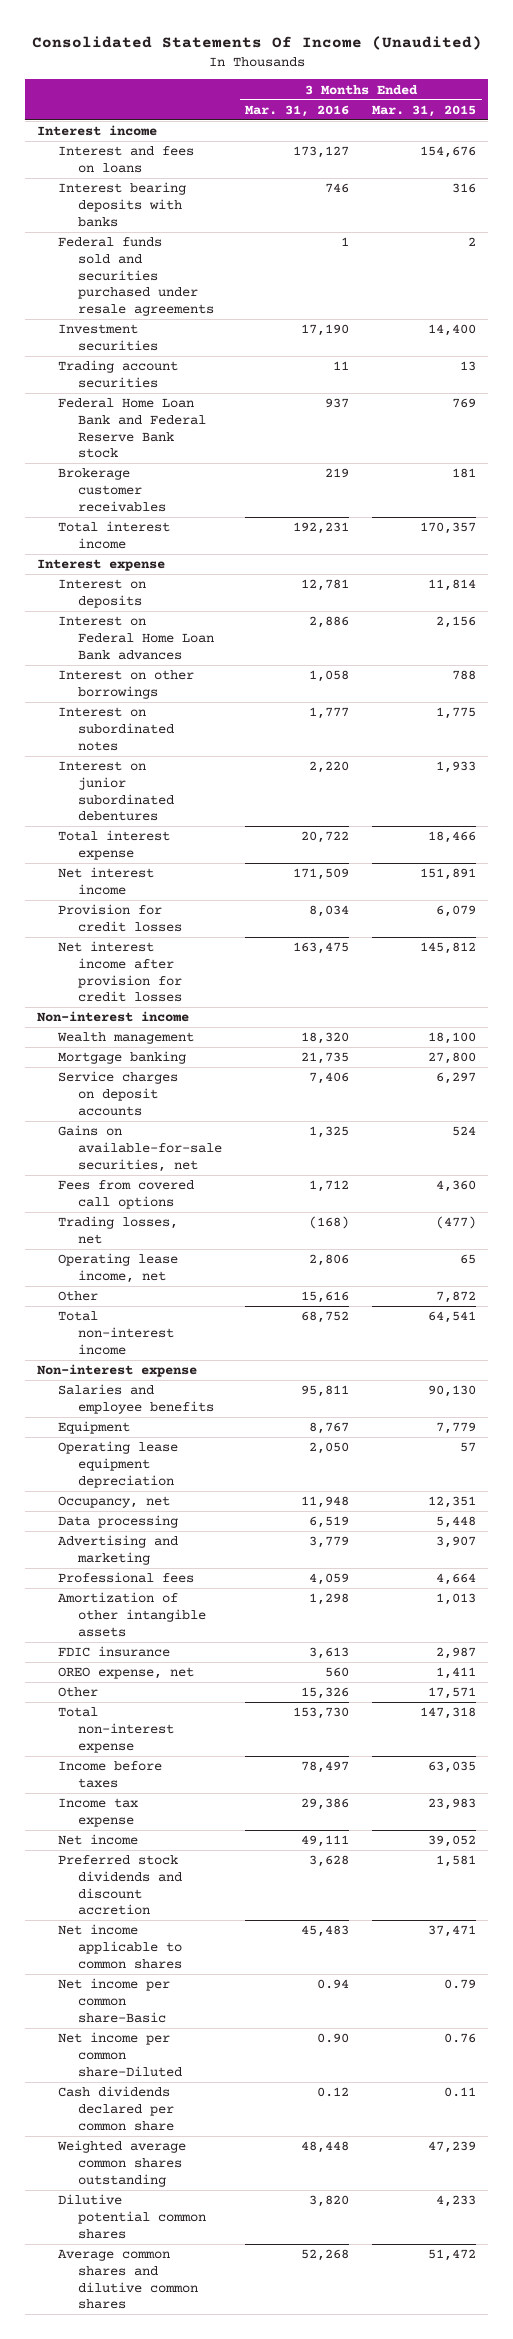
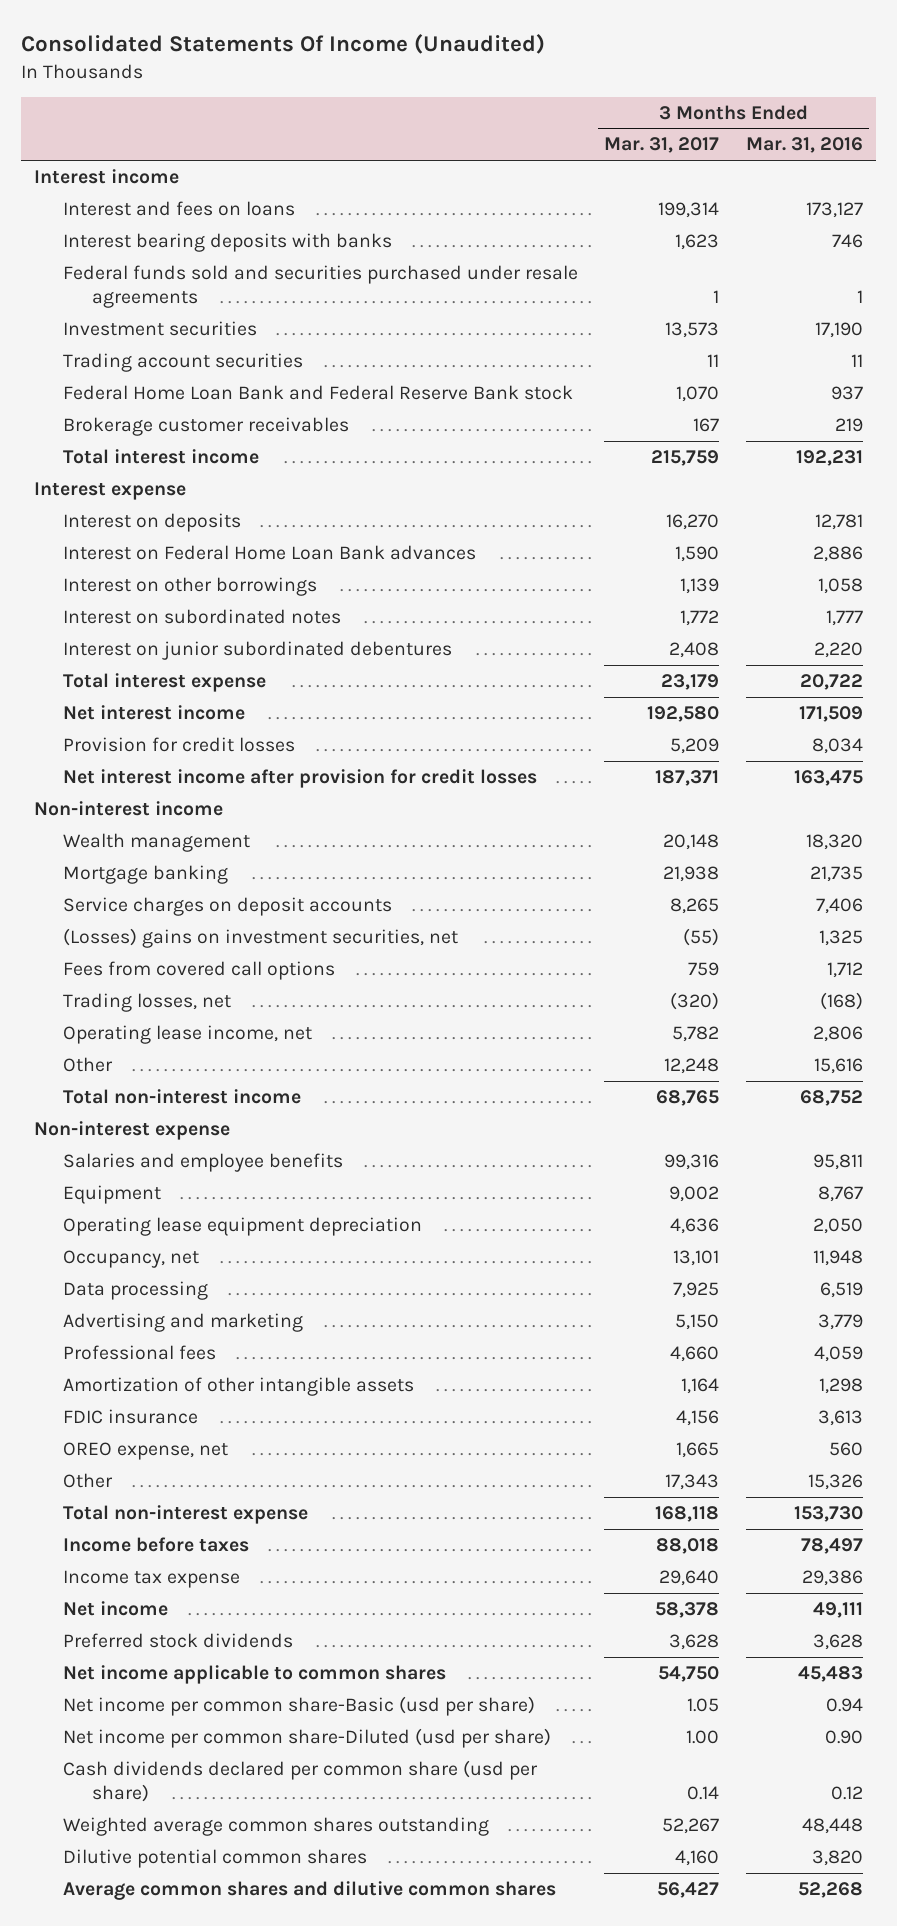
[372,104,477,117] Mar. 31, 2015 -> none
none -> [604,137,720,154] Mar. 31, 2017
[57,1125,223,1172] Gains on available-for-sale securities, net -> [62,927,458,948] (Losses) gains on investment securities, net
[57,1855,183,1916] Preferred stock dividends and discount accretion -> [62,1632,293,1648] Preferred stock dividends
[57,1978,170,2023] Net income per common share-Basic -> [62,1695,535,1716] Net income per common share-Basic (usd per share)
[57,2032,183,2077] Net income per common share-Diluted -> [62,1727,551,1748] Net income per common share-Diluted (usd per share)
[57,2086,175,2131] Cash dividends declared per common share -> [62,1759,538,1803] Cash dividends declared per common share (usd per share)

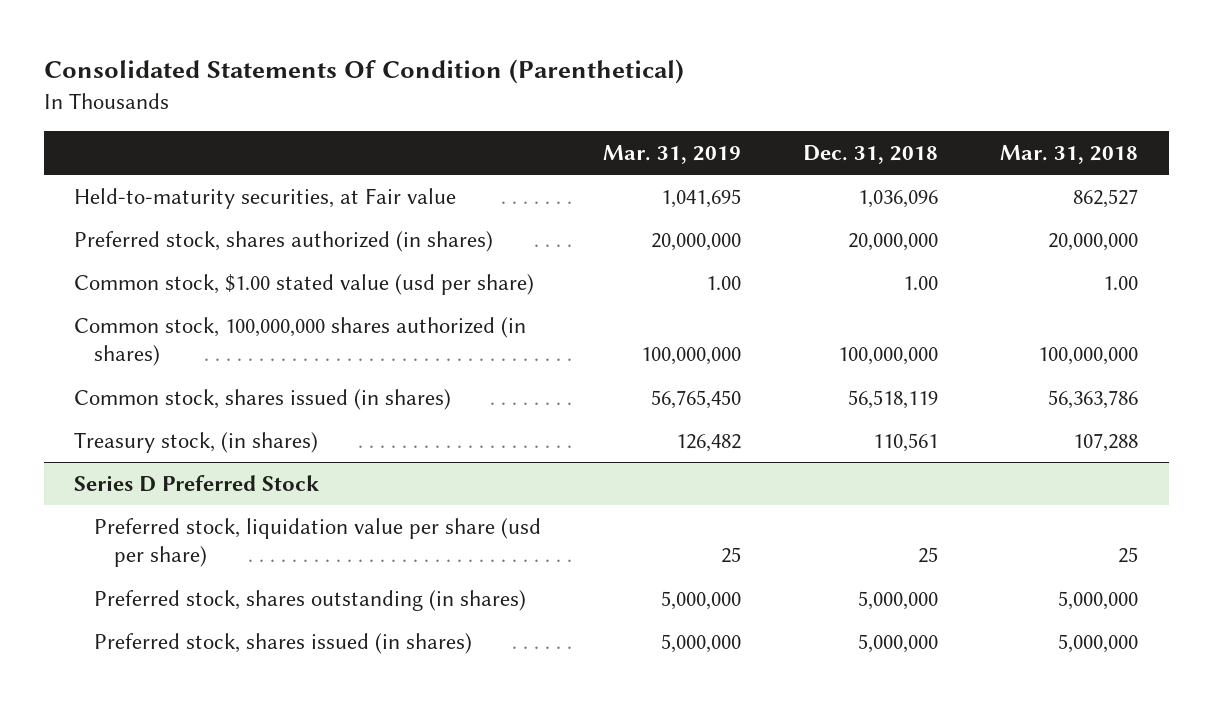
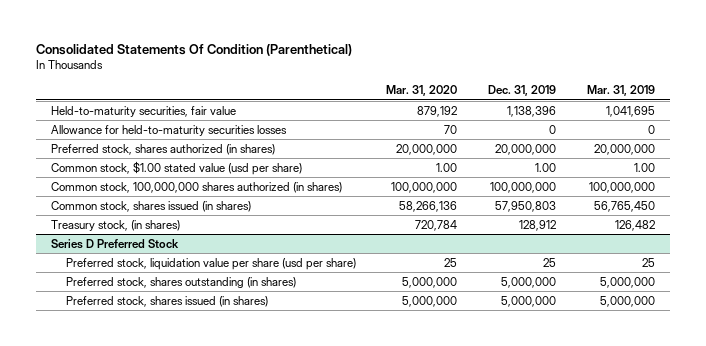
[803,145,939,165] Dec. 31, 2018 -> none
[1000,145,1139,165] Mar. 31, 2018 -> none
none -> [386,85,458,97] Mar. 31, 2020
none -> [488,85,557,97] Dec. 31, 2019
[74,187,457,209] Held-to-maturity securities, at Fair value -> [51,105,237,117] Held-to-maturity securities, fair value
none -> [51,124,288,136] Allowance for held-to-maturity securities losses

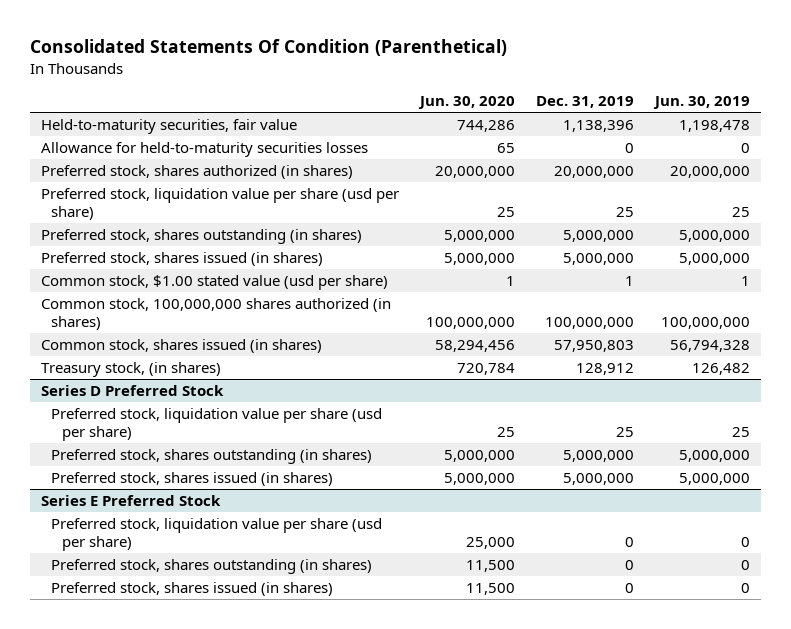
[386,85,458,97] Mar. 31, 2020 -> none
[586,85,655,97] Mar. 31, 2019 -> none
none -> [417,96,515,110] Jun. 30, 2020
none -> [653,96,751,110] Jun. 30, 2019
none -> [40,188,399,220] Preferred stock, liquidation value per share (usd per share)
none -> [40,229,362,245] Preferred stock, shares outstanding (in shares)
none -> [40,252,323,267] Preferred stock, shares issued (in shares)
[535,162,557,172] 1.00 -> [624,276,634,287] 1
none -> [40,495,221,507] Series E Preferred Stock
none -> [51,518,383,551] Preferred stock, liquidation value per share (usd per share)
none -> [51,559,373,575] Preferred stock, shares outstanding (in shares)
none -> [51,582,334,597] Preferred stock, shares issued (in shares)

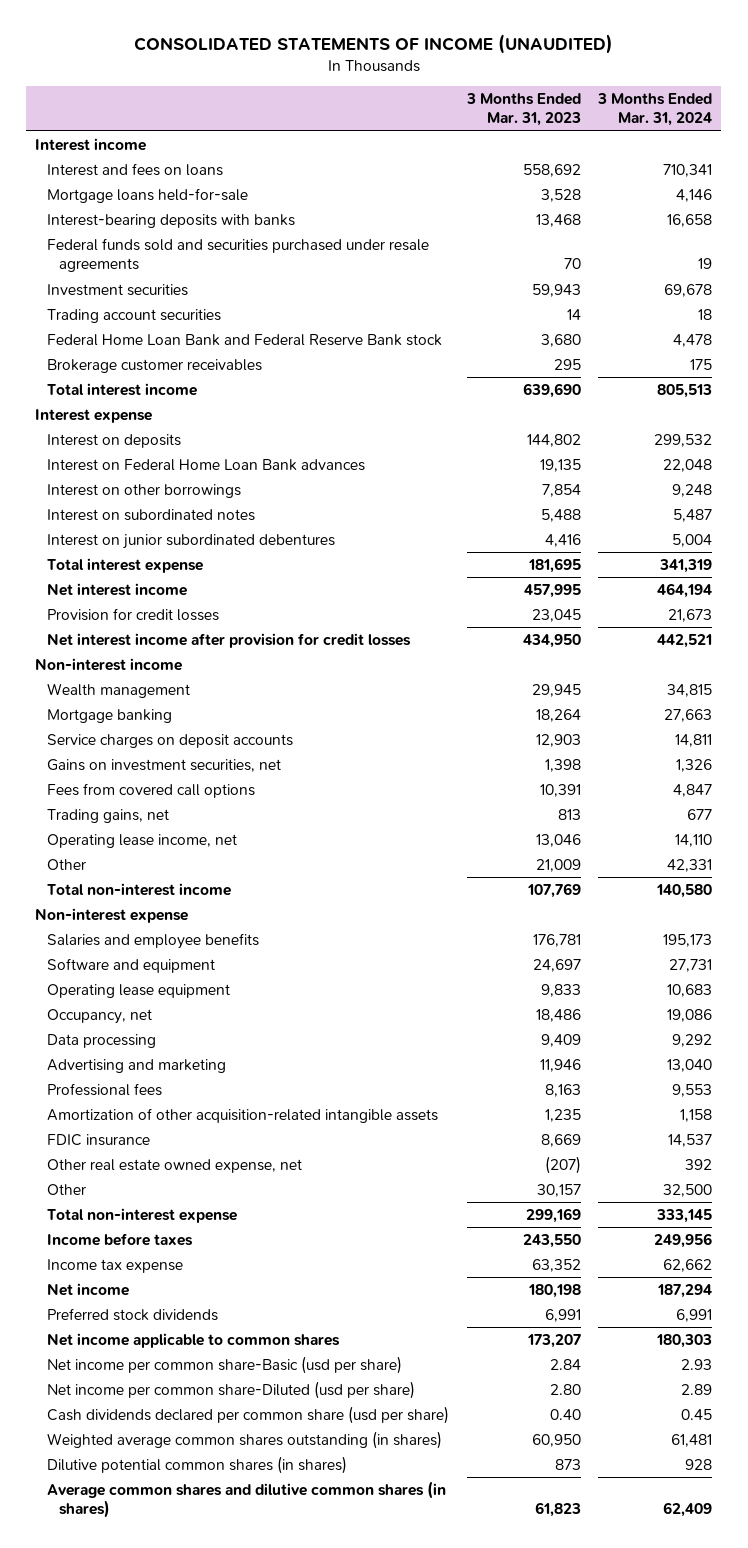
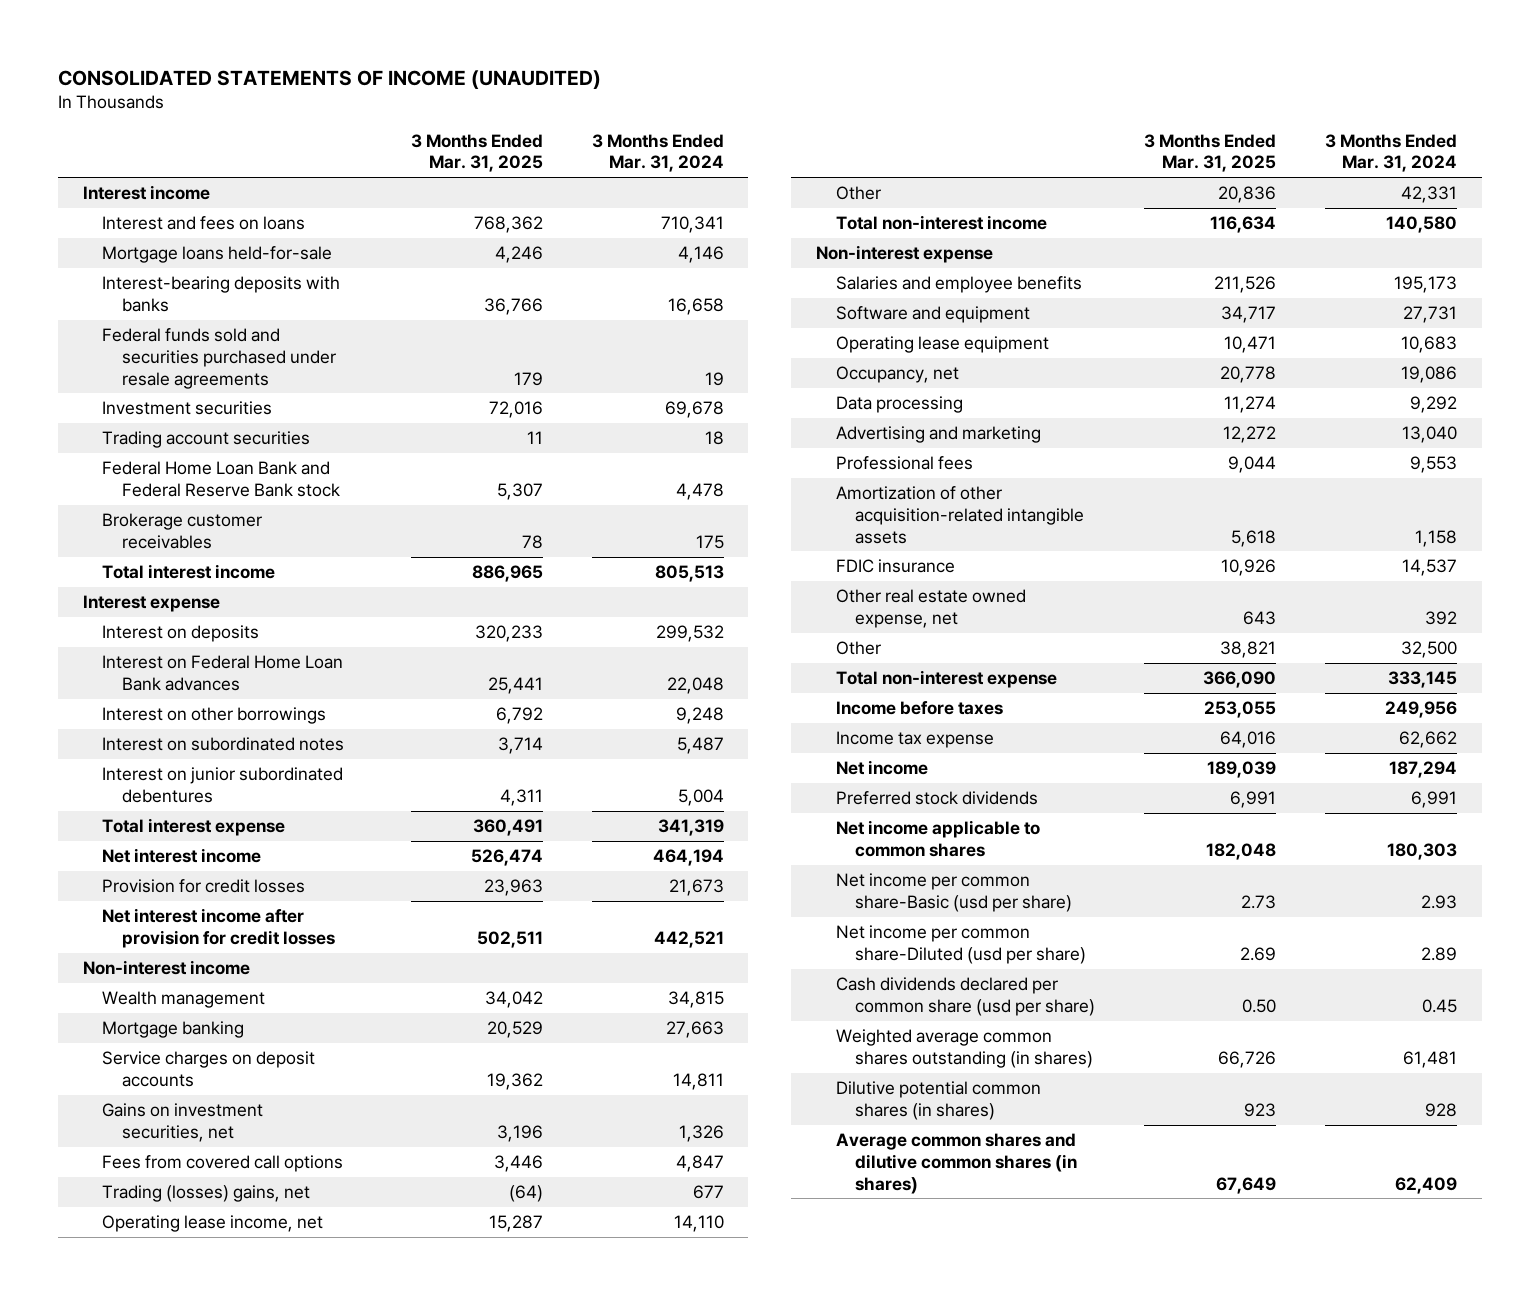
[465,92,581,127] 3 Months Ended Mar. 31, 2023 -> none
none -> [410,133,543,173] 3 Months Ended Mar. 31, 2025
[47,808,170,823] Trading gains, net -> [102,1185,311,1203] Trading (losses) gains, net

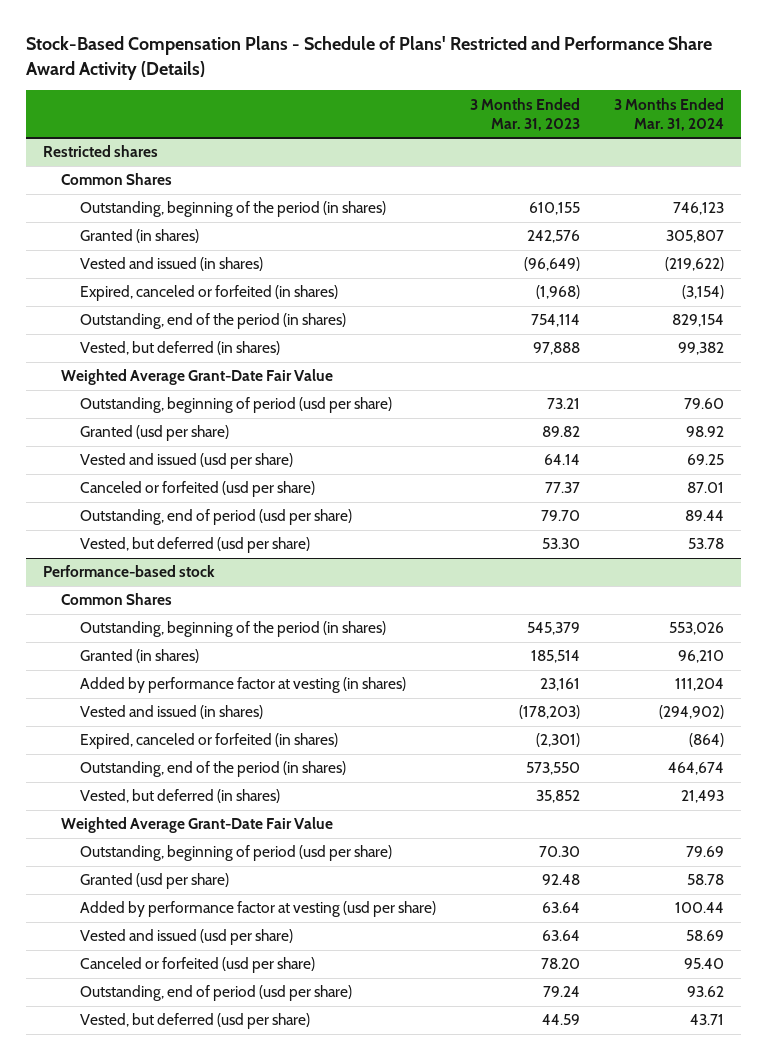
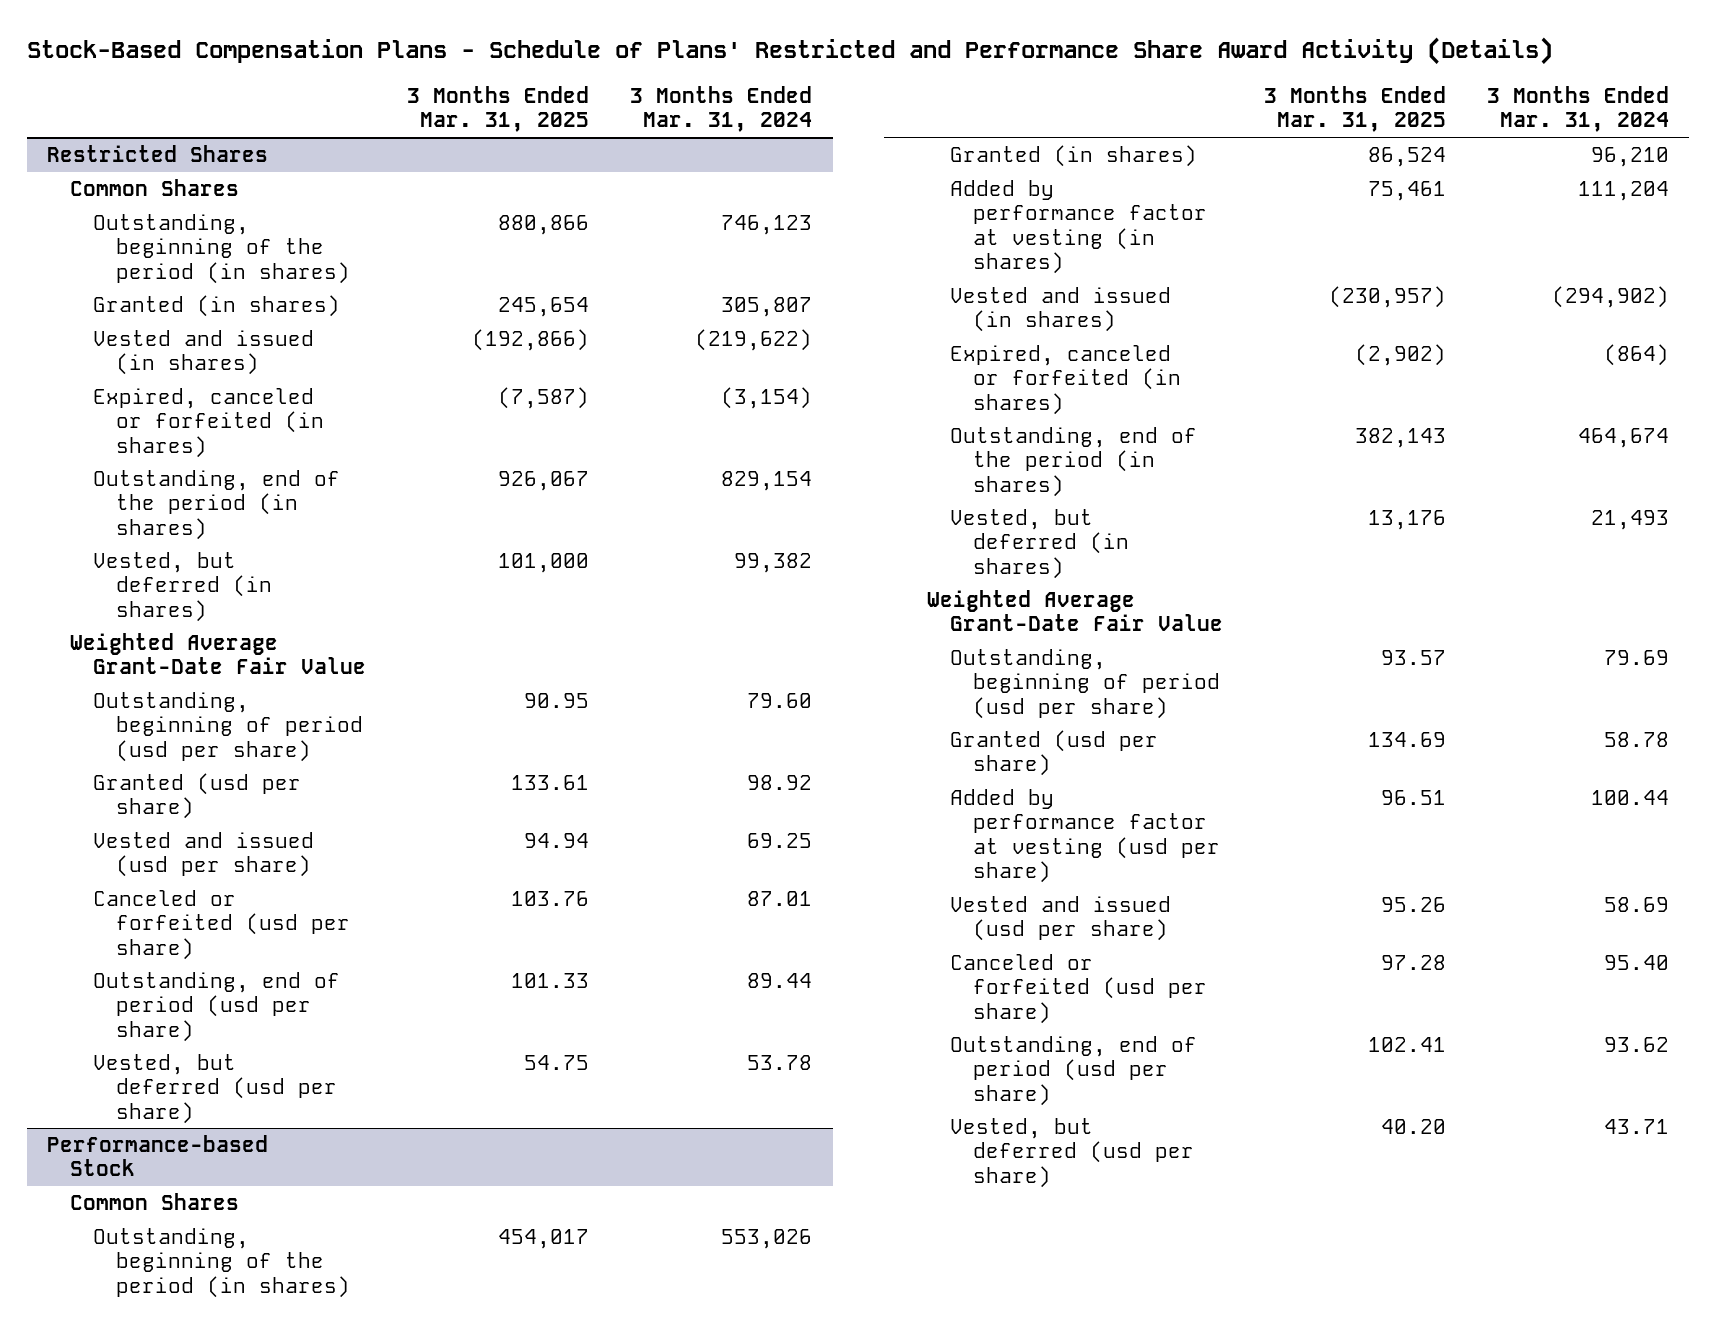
[469,97,580,131] 3 Months Ended Mar. 31, 2023 -> none
none -> [407,85,590,133] 3 Months Ended Mar. 31, 2025
[42,145,158,158] Restricted shares -> [47,145,269,163] Restricted Shares
[42,565,215,578] Performance-based stock -> [47,1135,269,1177] Performance-based Stock

